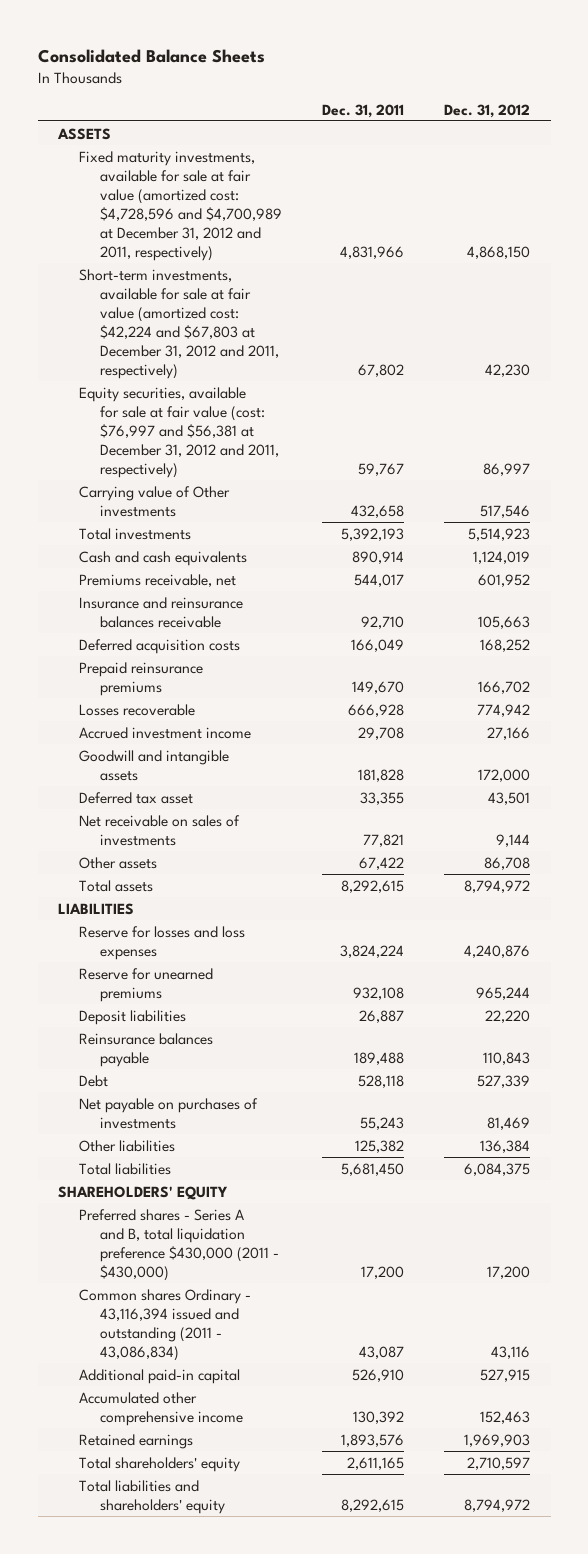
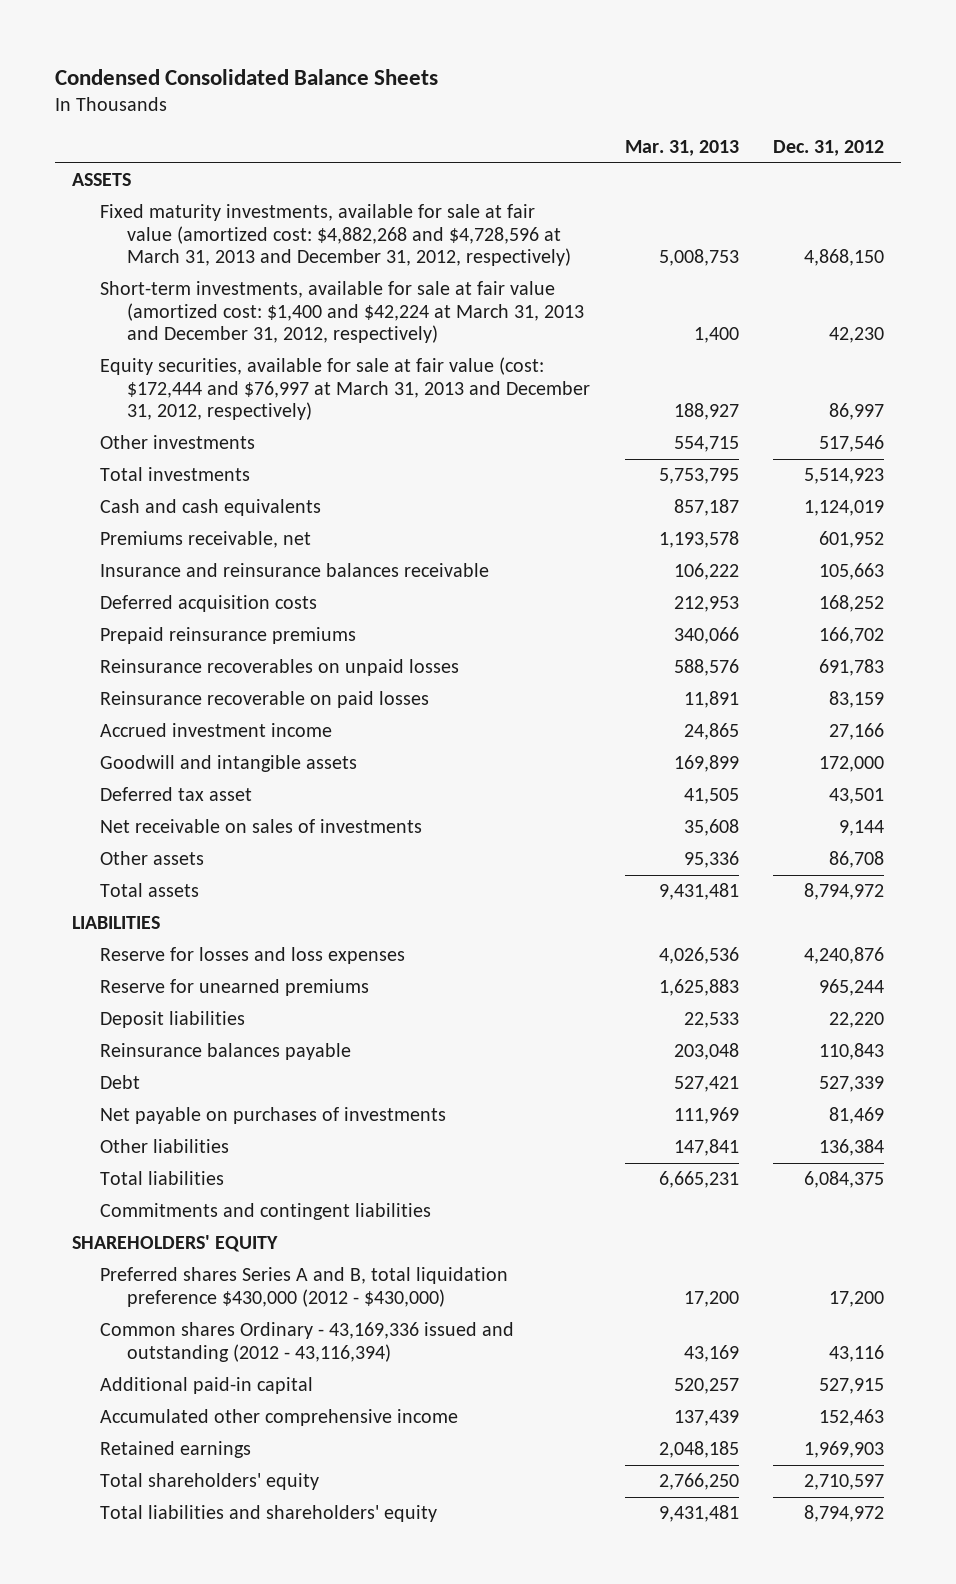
[37,48,265,63] Consolidated Balance Sheets -> [54,69,438,86] Condensed Consolidated Balance Sheets
[322,103,405,118] Dec. 31, 2011 -> none
none -> [624,140,739,157] Mar. 31, 2013
[78,150,283,261] Fixed maturity investments, available for sale at fair value (amortized cost: $4,728,596 and $4,700,989 at December 31, 2012 and 2011, respectively) -> [99,204,572,267] Fixed maturity investments, available for sale at fair value (amortized cost: $4,882,268 and $4,728,596 at March 31, 2013 and December 31, 2012, respectively)
[78,268,280,379] Short-term investments, available for sale at fair value (amortized cost: $42,224 and $67,803 at December 31, 2012 and 2011, respectively) -> [99,281,585,344] Short-term investments, available for sale at fair value (amortized cost: $1,400 and $42,224 at March 31, 2013 and December 31, 2012, respectively)
[78,386,280,478] Equity securities, available for sale at fair value (cost: $76,997 and $56,381 at December 31, 2012 and 2011, respectively) -> [99,357,591,421] Equity securities, available for sale at fair value (cost: $172,444 and $76,997 at March 31, 2013 and December 31, 2012, respectively)
[78,485,230,517] Carrying value of Other investments -> [99,435,255,450] Other investments
[78,703,195,716] Losses recoverable -> none
none -> [99,659,459,677] Reinsurance recoverables on unpaid losses
none -> [99,691,429,709] Reinsurance recoverable on paid losses
none -> [99,1203,431,1221] Commitments and contingent liabilities
[78,1208,280,1281] Preferred shares - Series A and B, total liquidation preference $430,000 (2011 - $430,000) -> [99,1267,508,1307] Preferred shares Series A and B, total liquidation preference $430,000 (2012 - $430,000)
[78,1288,251,1361] Common shares Ordinary - 43,116,394 issued and outstanding (2011 - 43,086,834) -> [99,1322,514,1362] Common shares Ordinary - 43,169,336 issued and outstanding (2012 - 43,116,394)

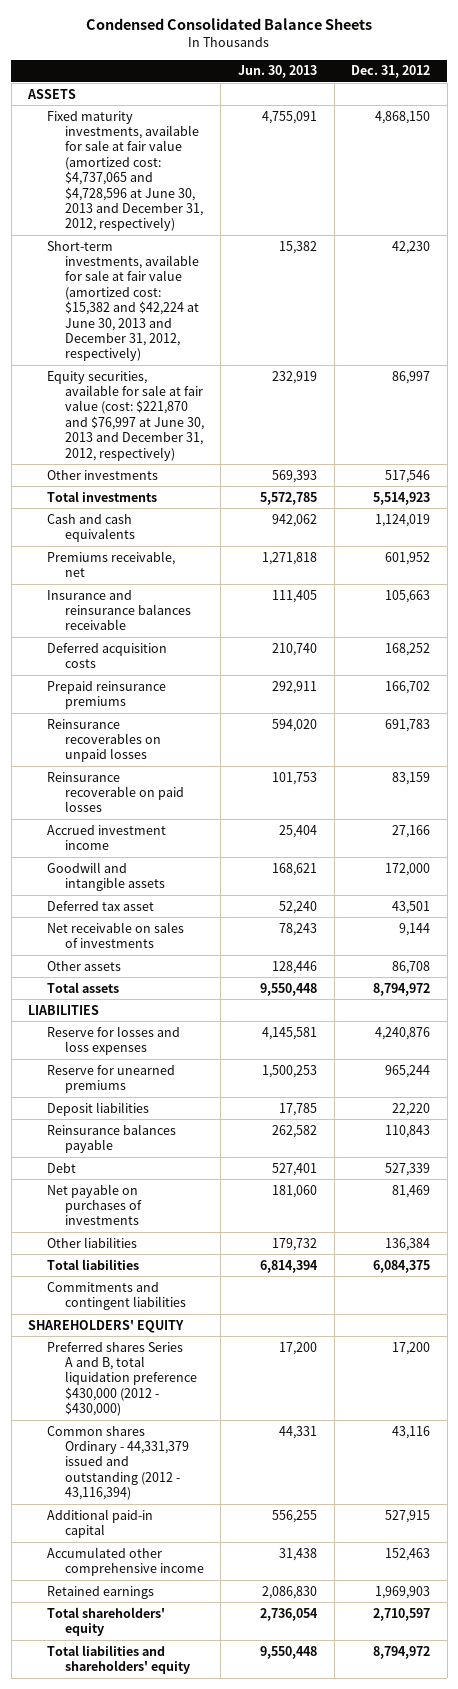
[624,140,739,157] Mar. 31, 2013 -> none
none -> [238,65,318,79] Jun. 30, 2013
[99,204,572,267] Fixed maturity investments, available for sale at fair value (amortized cost: $4,882,268 and $4,728,596 at March 31, 2013 and December 31, 2012, respectively) -> [46,110,203,232] Fixed maturity investments, available for sale at fair value (amortized cost: $4,737,065 and $4,728,596 at June 30, 2013 and December 31, 2012, respectively)
[99,281,585,344] Short-term investments, available for sale at fair value (amortized cost: $1,400 and $42,224 at March 31, 2013 and December 31, 2012, respectively) -> [46,240,199,362] Short-term investments, available for sale at fair value (amortized cost: $15,382 and $42,224 at June 30, 2013 and December 31, 2012, respectively)
[99,357,591,421] Equity securities, available for sale at fair value (cost: $172,444 and $76,997 at March 31, 2013 and December 31, 2012, respectively) -> [46,370,204,461] Equity securities, available for sale at fair value (cost: $221,870 and $76,997 at June 30, 2013 and December 31, 2012, respectively)
[99,1322,514,1362] Common shares Ordinary - 43,169,336 issued and outstanding (2012 - 43,116,394) -> [46,1425,189,1501] Common shares Ordinary - 44,331,379 issued and outstanding (2012 - 43,116,394)

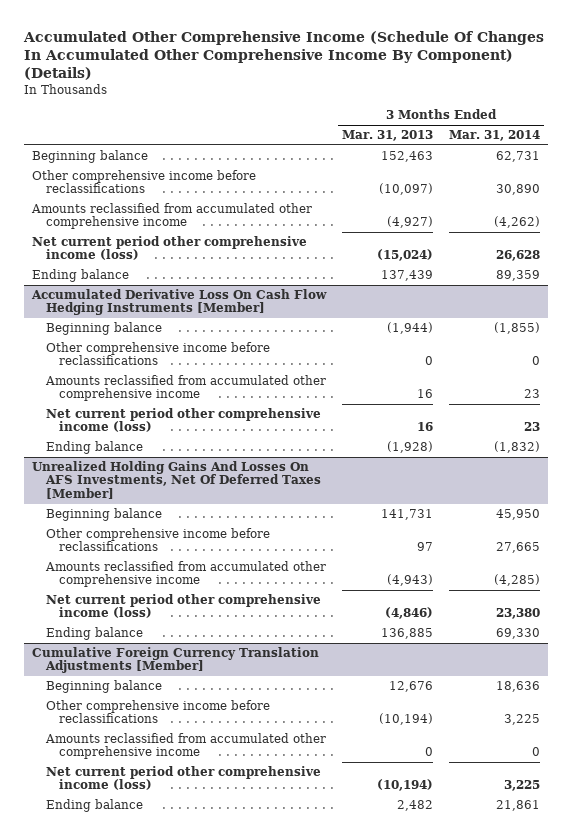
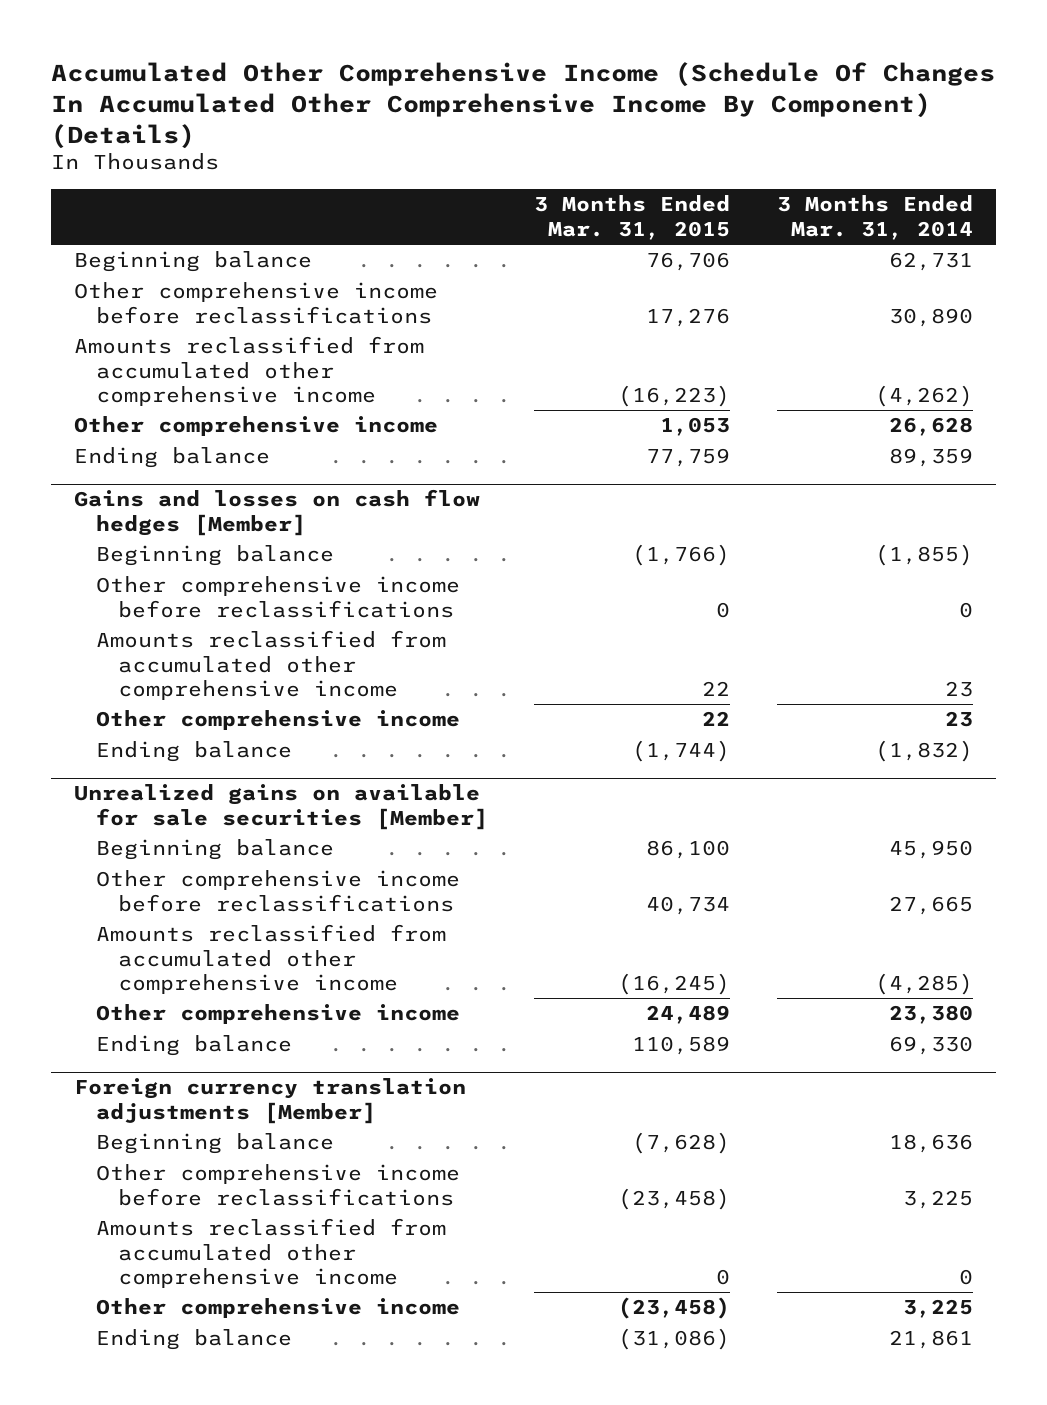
[342,130,434,142] Mar. 31, 2013 -> none
none -> [534,195,731,240] 3 Months Ended Mar. 31, 2015
[32,236,308,261] Net current period other comprehensive income (loss) -> [73,416,438,437] Other comprehensive income
[31,289,328,316] Accumulated Derivative Loss On Cash Flow Hedging Instruments [Member] -> none
none -> [73,489,480,536] Gains and losses on cash flow hedges [Member]
[45,408,321,433] Net current period other comprehensive income (loss) -> [95,710,460,731] Other comprehensive income
[32,461,321,499] Unrealized Holding Gains And Losses On AFS Investments, Net Of Deferred Taxes [Member] -> none
none -> [73,784,488,830] Unrealized gains on available for sale securities [Member]
[45,594,321,619] Net current period other comprehensive income (loss) -> [95,1004,460,1025] Other comprehensive income
[32,647,320,674] Cumulative Foreign Currency Translation Adjustments [Member] -> [73,1078,466,1124] Foreign currency translation adjustments [Member]
[45,766,321,791] Net current period other comprehensive income (loss) -> [95,1298,460,1319] Other comprehensive income

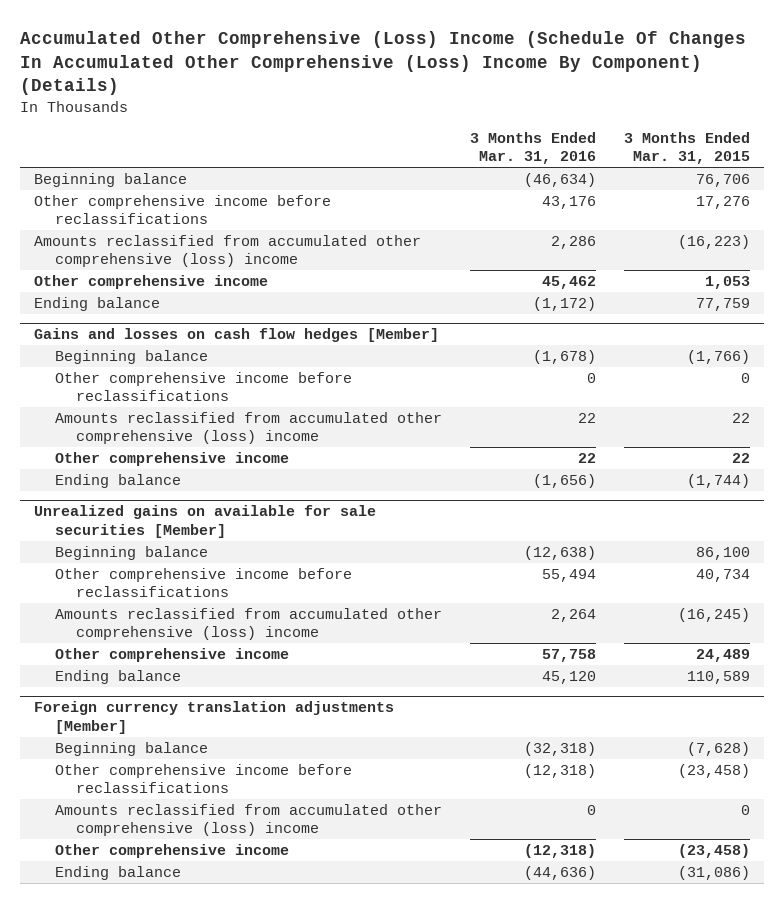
[50,62,995,149] Accumulated Other Comprehensive Income (Schedule Of Changes In Accumulated Other Comprehensive Income By Component) (Details) -> [20,30,747,96] Accumulated Other Comprehensive (Loss) Income (Schedule Of Changes In Accumulated Other Comprehensive (Loss) Income By Component) (Details)
[777,195,974,240] 3 Months Ended Mar. 31, 2014 -> none
none -> [470,132,597,165] 3 Months Ended Mar. 31, 2016
[73,336,424,407] Amounts reclassified from accumulated other comprehensive income -> [34,235,422,268] Amounts reclassified from accumulated other comprehensive (loss) income
[95,630,446,701] Amounts reclassified from accumulated other comprehensive income -> [55,412,443,445] Amounts reclassified from accumulated other comprehensive (loss) income
[95,924,446,995] Amounts reclassified from accumulated other comprehensive income -> [55,608,443,641] Amounts reclassified from accumulated other comprehensive (loss) income
[95,1218,446,1289] Amounts reclassified from accumulated other comprehensive income -> [55,804,443,837] Amounts reclassified from accumulated other comprehensive (loss) income

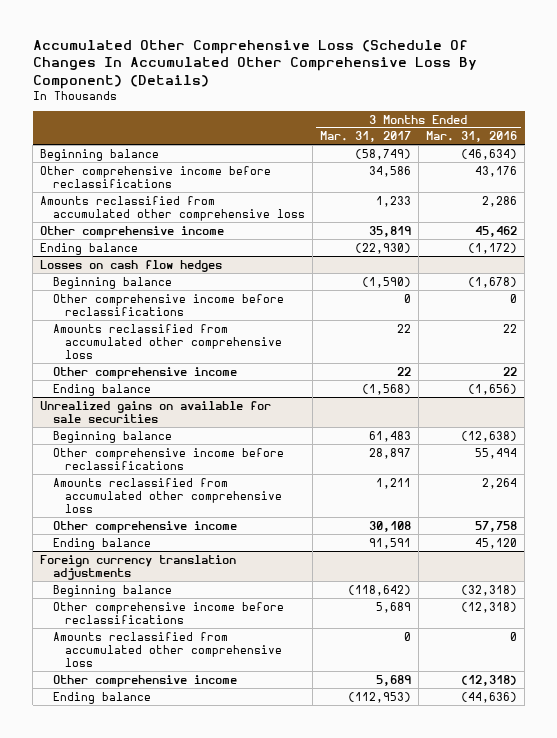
[20,30,747,96] Accumulated Other Comprehensive (Loss) Income (Schedule Of Changes In Accumulated Other Comprehensive (Loss) Income By Component) (Details) -> [32,40,477,89] Accumulated Other Comprehensive Loss (Schedule Of Changes In Accumulated Other Comprehensive Loss By Component) (Details)
[624,132,751,165] 3 Months Ended Mar. 31, 2015 -> none
none -> [319,131,411,143] Mar. 31, 2017
[34,235,422,268] Amounts reclassified from accumulated other comprehensive (loss) income -> [40,195,305,221] Amounts reclassified from accumulated other comprehensive loss
[34,328,440,343] Gains and losses on cash flow hedges [Member] -> [40,259,223,272] Losses on cash flow hedges
[55,412,443,445] Amounts reclassified from accumulated other comprehensive (loss) income -> [52,323,283,360] Amounts reclassified from accumulated other comprehensive loss
[34,505,377,538] Unrealized gains on available for sale securities [Member] -> [40,400,272,423] Unrealized gains on available for sale securities
[55,608,443,641] Amounts reclassified from accumulated other comprehensive (loss) income -> [52,477,283,514] Amounts reclassified from accumulated other comprehensive loss
[34,701,395,734] Foreign currency translation adjustments [Member] -> [40,554,237,580] Foreign currency translation adjustments
[55,804,443,837] Amounts reclassified from accumulated other comprehensive (loss) income -> [52,631,283,668] Amounts reclassified from accumulated other comprehensive loss

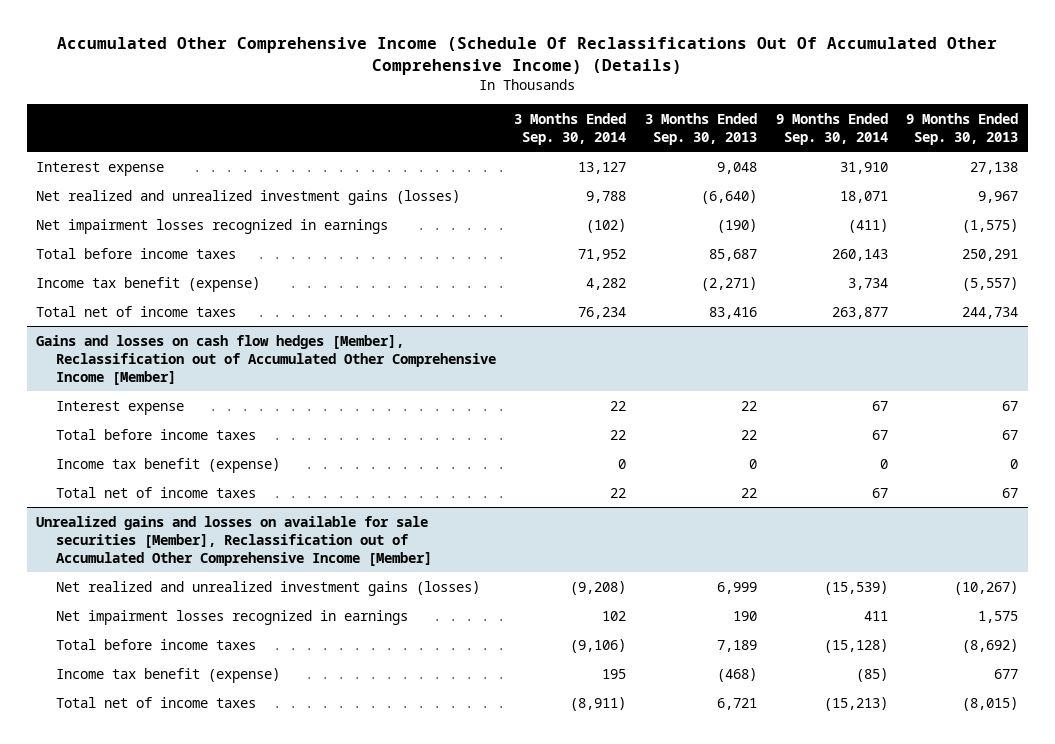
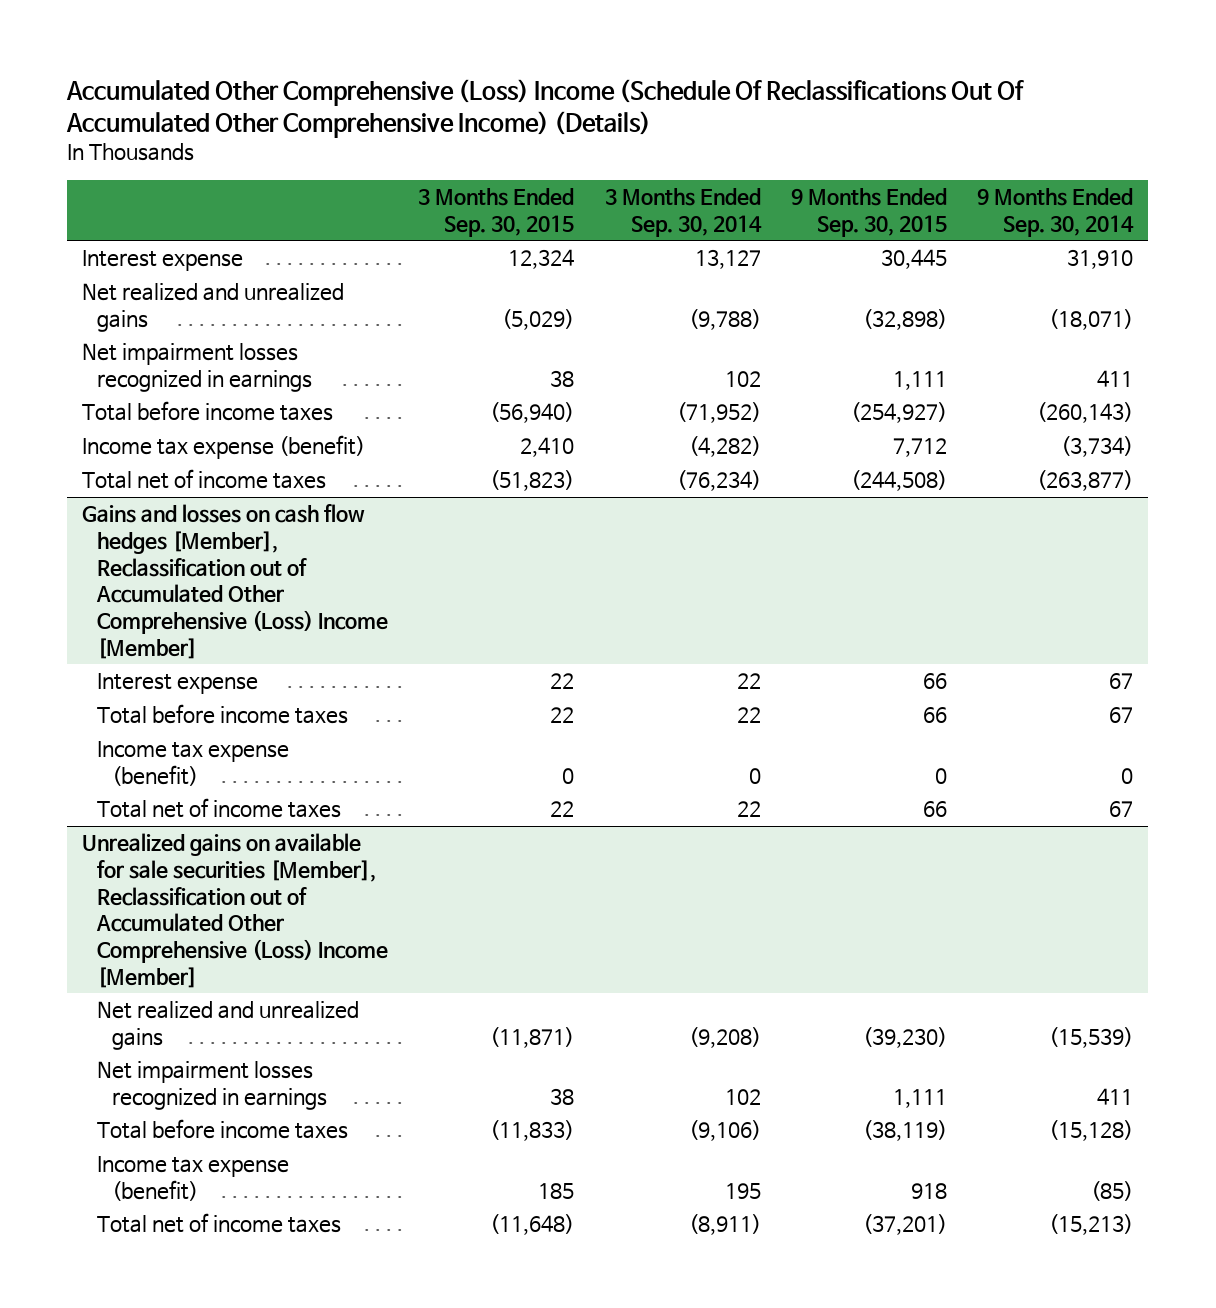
[57,36,998,75] Accumulated Other Comprehensive Income (Schedule Of Reclassifications Out Of Accumulated Other Comprehensive Income) (Details) -> [66,79,1025,139] Accumulated Other Comprehensive (Loss) Income (Schedule Of Reclassifications Out Of Accumulated Other Comprehensive Income) (Details)
[645,112,758,145] 3 Months Ended Sep. 30, 2013 -> none
[906,112,1019,145] 9 Months Ended Sep. 30, 2013 -> none
none -> [418,188,575,238] 3 Months Ended Sep. 30, 2015
none -> [790,188,947,238] 9 Months Ended Sep. 30, 2015
[36,189,461,205] Net realized and unrealized investment gains (losses) -> [82,283,345,332] Net realized and unrealized gains
[586,190,627,203] 9,788 -> [688,308,761,330] (9,788)
[839,190,888,203] 18,071 -> [1049,308,1134,330] (18,071)
[586,218,627,233] (102) -> [724,370,761,387] 102
[847,218,888,233] (411) -> [1097,369,1134,387] 411
[578,248,627,261] 71,952 -> [676,402,761,424] (71,952)
[831,248,888,261] 260,143 -> [1037,402,1134,424] (260,143)
[36,276,261,292] Income tax benefit (expense) -> [82,435,366,460] Income tax expense (benefit)
[586,277,627,290] 4,282 -> [688,436,761,458] (4,282)
[847,277,888,290] 3,734 -> [1061,436,1134,458] (3,734)
[578,306,627,319] 76,234 -> [676,470,761,492] (76,234)
[831,306,888,319] 263,877 -> [1037,470,1134,492] (263,877)
[36,334,496,385] Gains and losses on cash flow hedges [Member], Reclassification out of Accumulated Other Comprehensive Income [Member] -> [82,504,388,659] Gains and losses on cash flow hedges [Member], Reclassification out of Accumulated Other Comprehensive (Loss) Income [Member]
[55,457,280,473] Income tax benefit (expense) -> [96,741,289,786] Income tax expense (benefit)
[36,515,432,566] Unrealized gains and losses on available for sale securities [Member], Reclassification out of Accumulated Other Comprehensive Income [Member] -> [82,833,388,988] Unrealized gains on available for sale securities [Member], Reclassification out of Accumulated Other Comprehensive (Loss) Income [Member]
[55,580,480,596] Net realized and unrealized investment gains (losses) -> [96,1001,359,1050] Net realized and unrealized gains
[55,667,280,683] Income tax benefit (expense) -> [96,1156,289,1201] Income tax expense (benefit)

